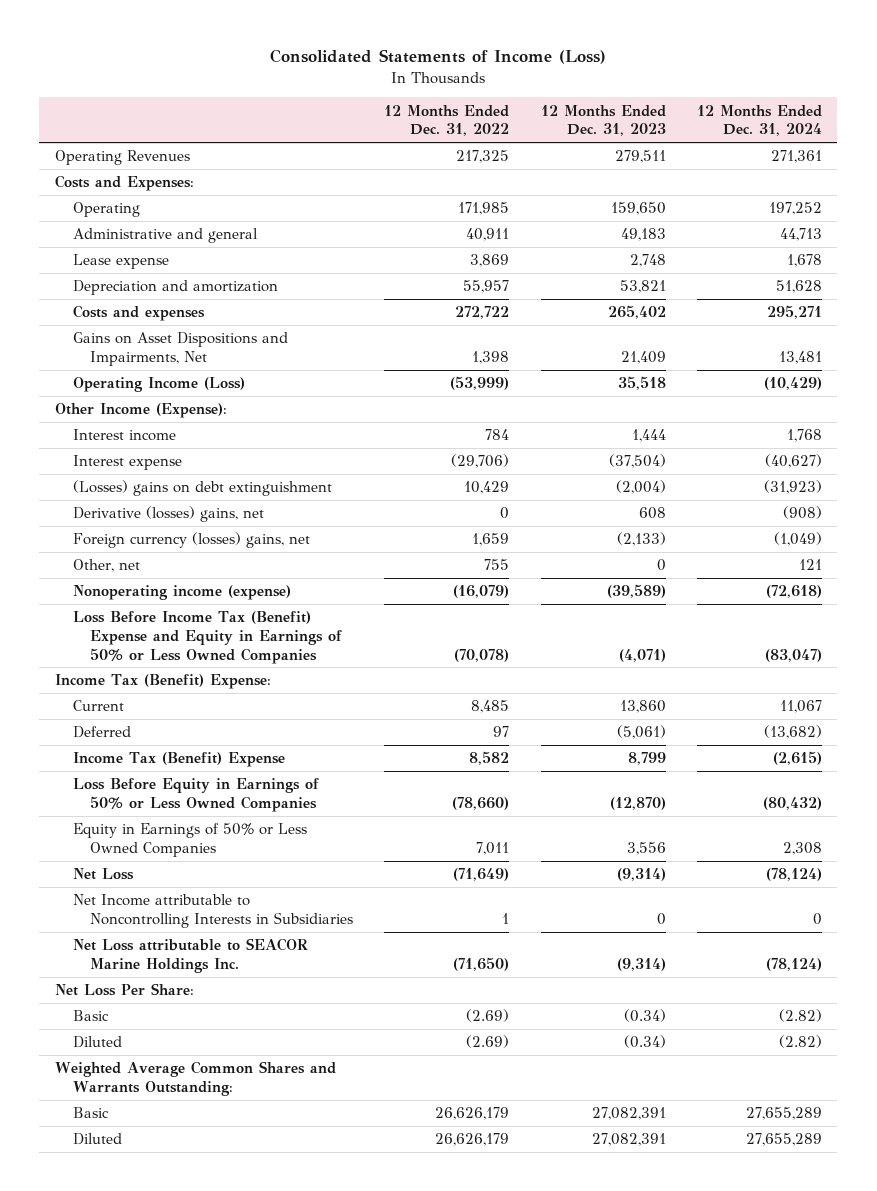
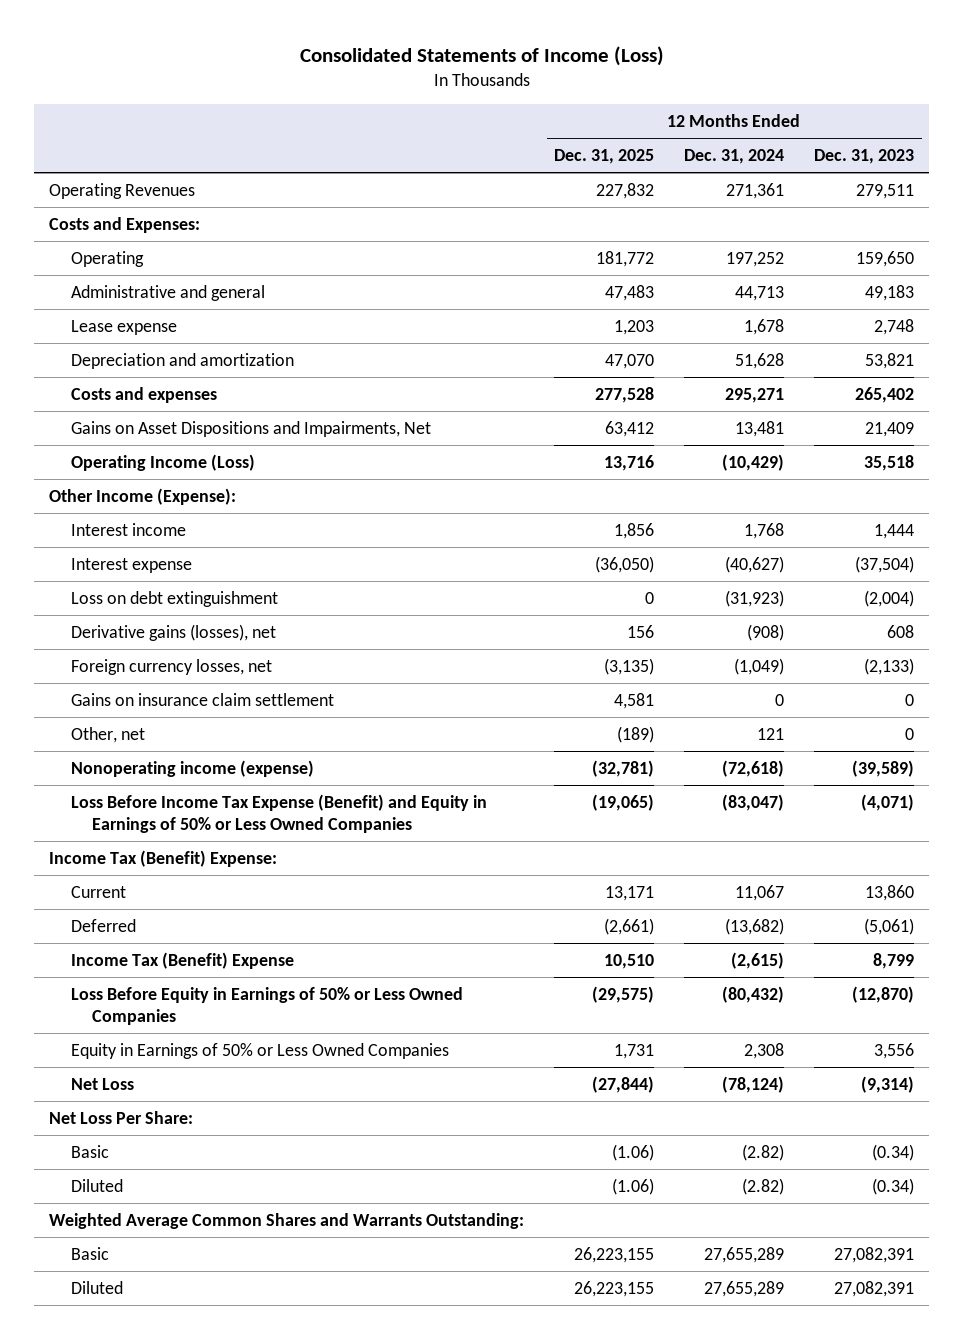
[384,104,510,137] 12 Months Ended Dec. 31, 2022 -> none
none -> [554,149,655,165] Dec. 31, 2025
[72,480,332,497] (Losses) gains on debt extinguishment -> [70,590,278,607] Loss on debt extinguishment
[72,506,264,523] Derivative (losses) gains, net -> [70,623,276,641] Derivative gains (losses), net
[72,532,310,549] Foreign currency (losses) gains, net -> [70,658,272,675] Foreign currency losses, net
none -> [70,692,334,706] Gains on insurance claim settlement
[72,611,343,664] Loss Before Income Tax (Benefit) Expense and Equity in Earnings of 50% or Less Owned Companies -> [70,793,487,834] Loss Before Income Tax Expense (Benefit) and Equity in Earnings of 50% or Less Owned Companies
[72,894,354,928] Net Income attributable to Noncontrolling Interests in Subsidiaries -> none
[72,938,308,973] Net Loss attributable to SEACOR Marine Holdings Inc. -> none

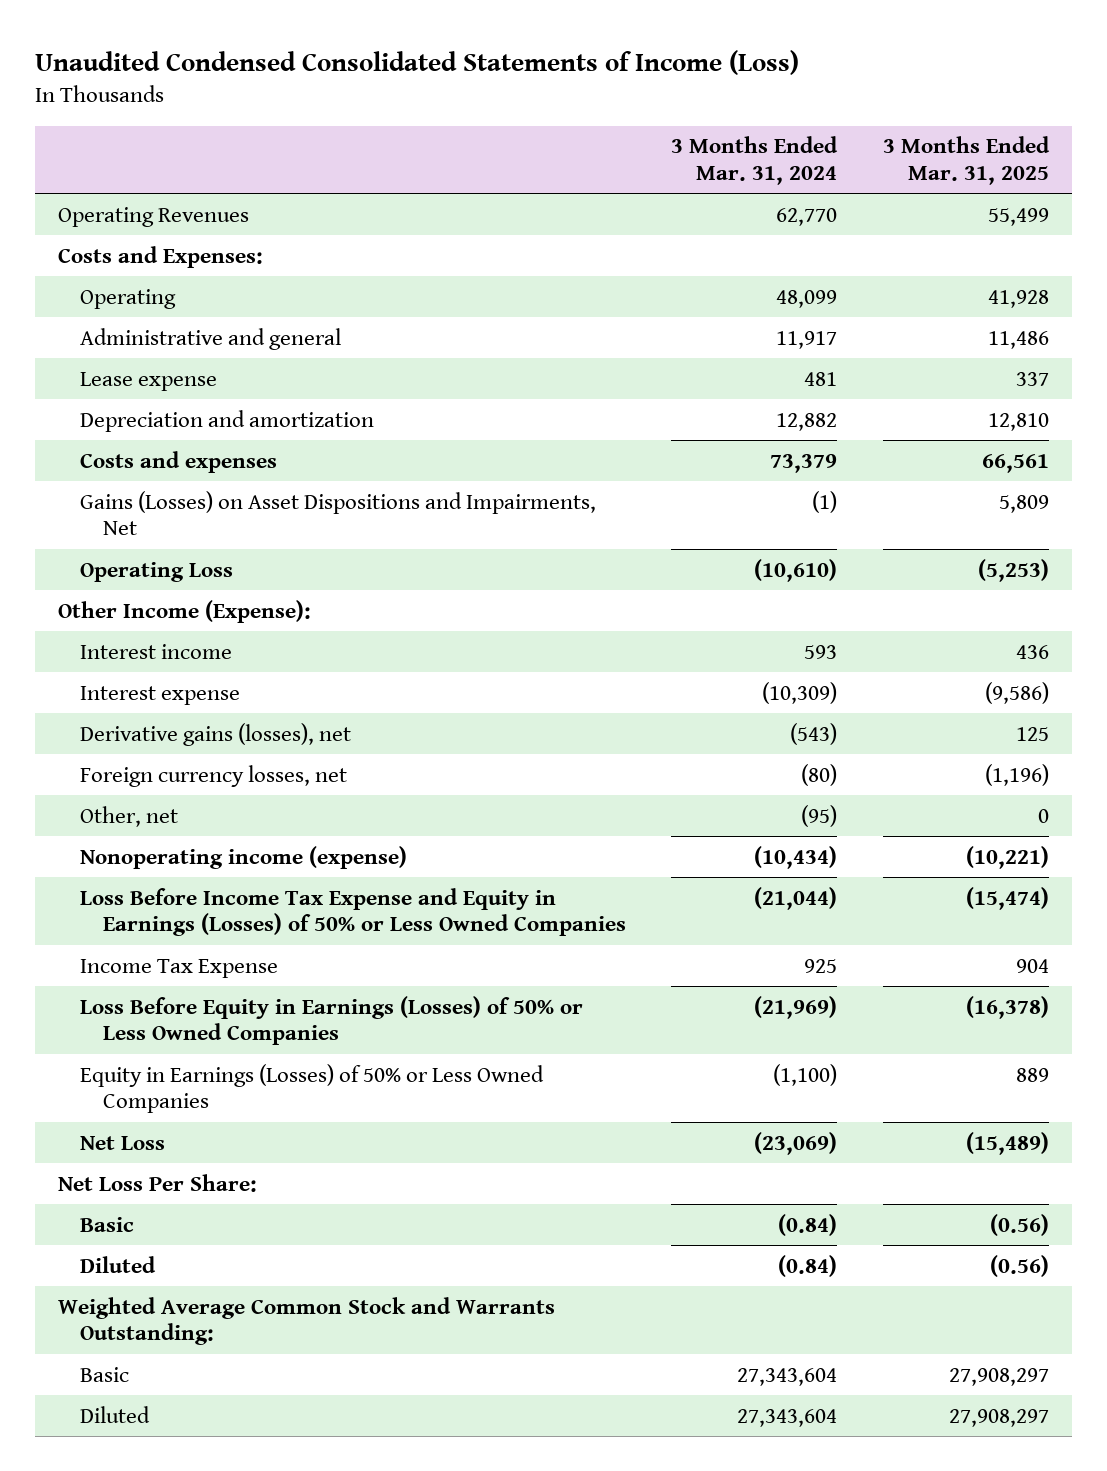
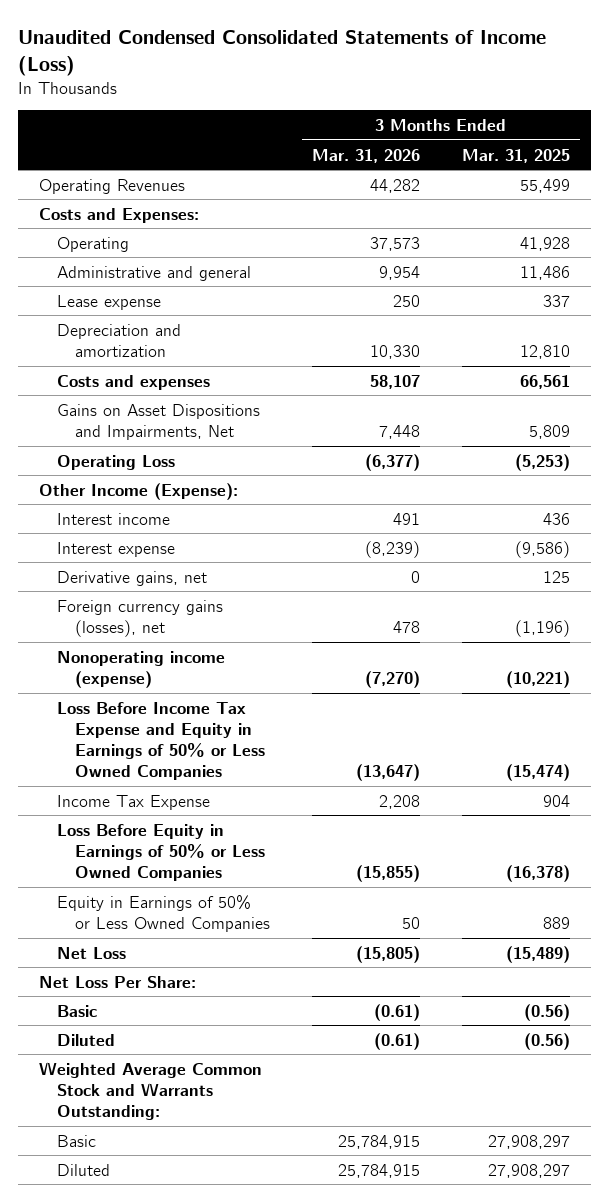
[671,136,839,186] 3 Months Ended Mar. 31, 2024 -> none
none -> [311,148,420,163] Mar. 31, 2026
[80,490,597,536] Gains (Losses) on Asset Dispositions and Impairments, Net -> [56,403,260,440] Gains on Asset Dispositions and Impairments, Net
[80,805,179,827] Other, net -> none
[80,722,352,746] Derivative gains (losses), net -> [56,570,207,586] Derivative gains, net
[80,764,348,787] Foreign currency losses, net -> [56,599,223,637] Foreign currency gains (losses), net
[80,887,626,937] Loss Before Income Tax Expense and Equity in Earnings (Losses) of 50% or Less Owned Companies -> [56,701,266,780] Loss Before Income Tax Expense and Equity in Earnings of 50% or Less Owned Companies
[80,995,584,1046] Loss Before Equity in Earnings (Losses) of 50% or Less Owned Companies -> [56,823,266,881] Loss Before Equity in Earnings of 50% or Less Owned Companies
[80,1063,545,1114] Equity in Earnings (Losses) of 50% or Less Owned Companies -> [56,894,271,932] Equity in Earnings of 50% or Less Owned Companies

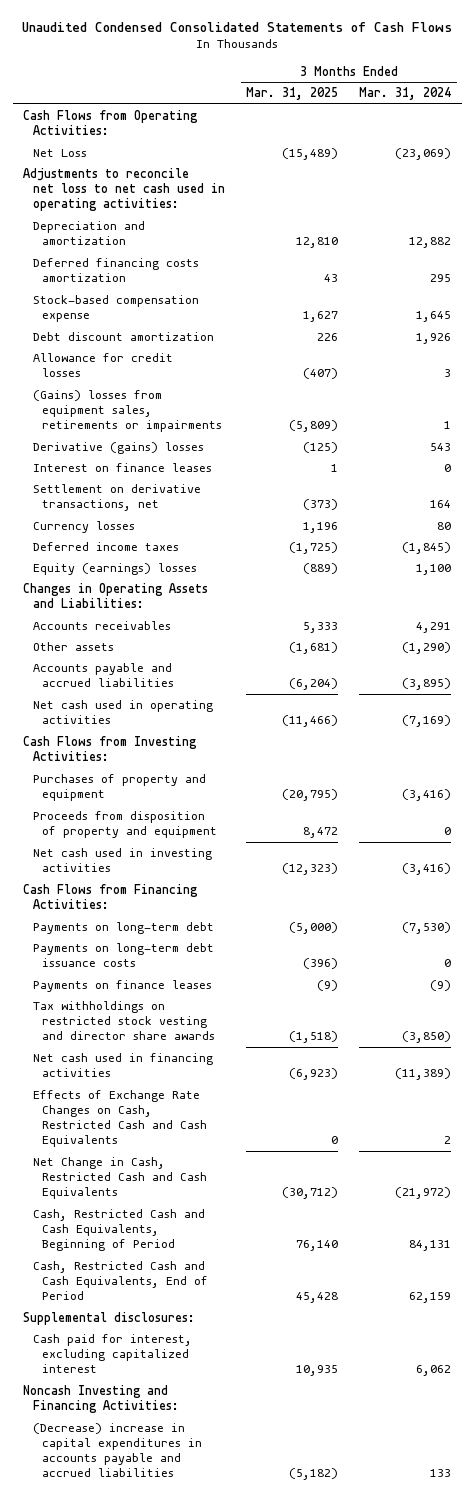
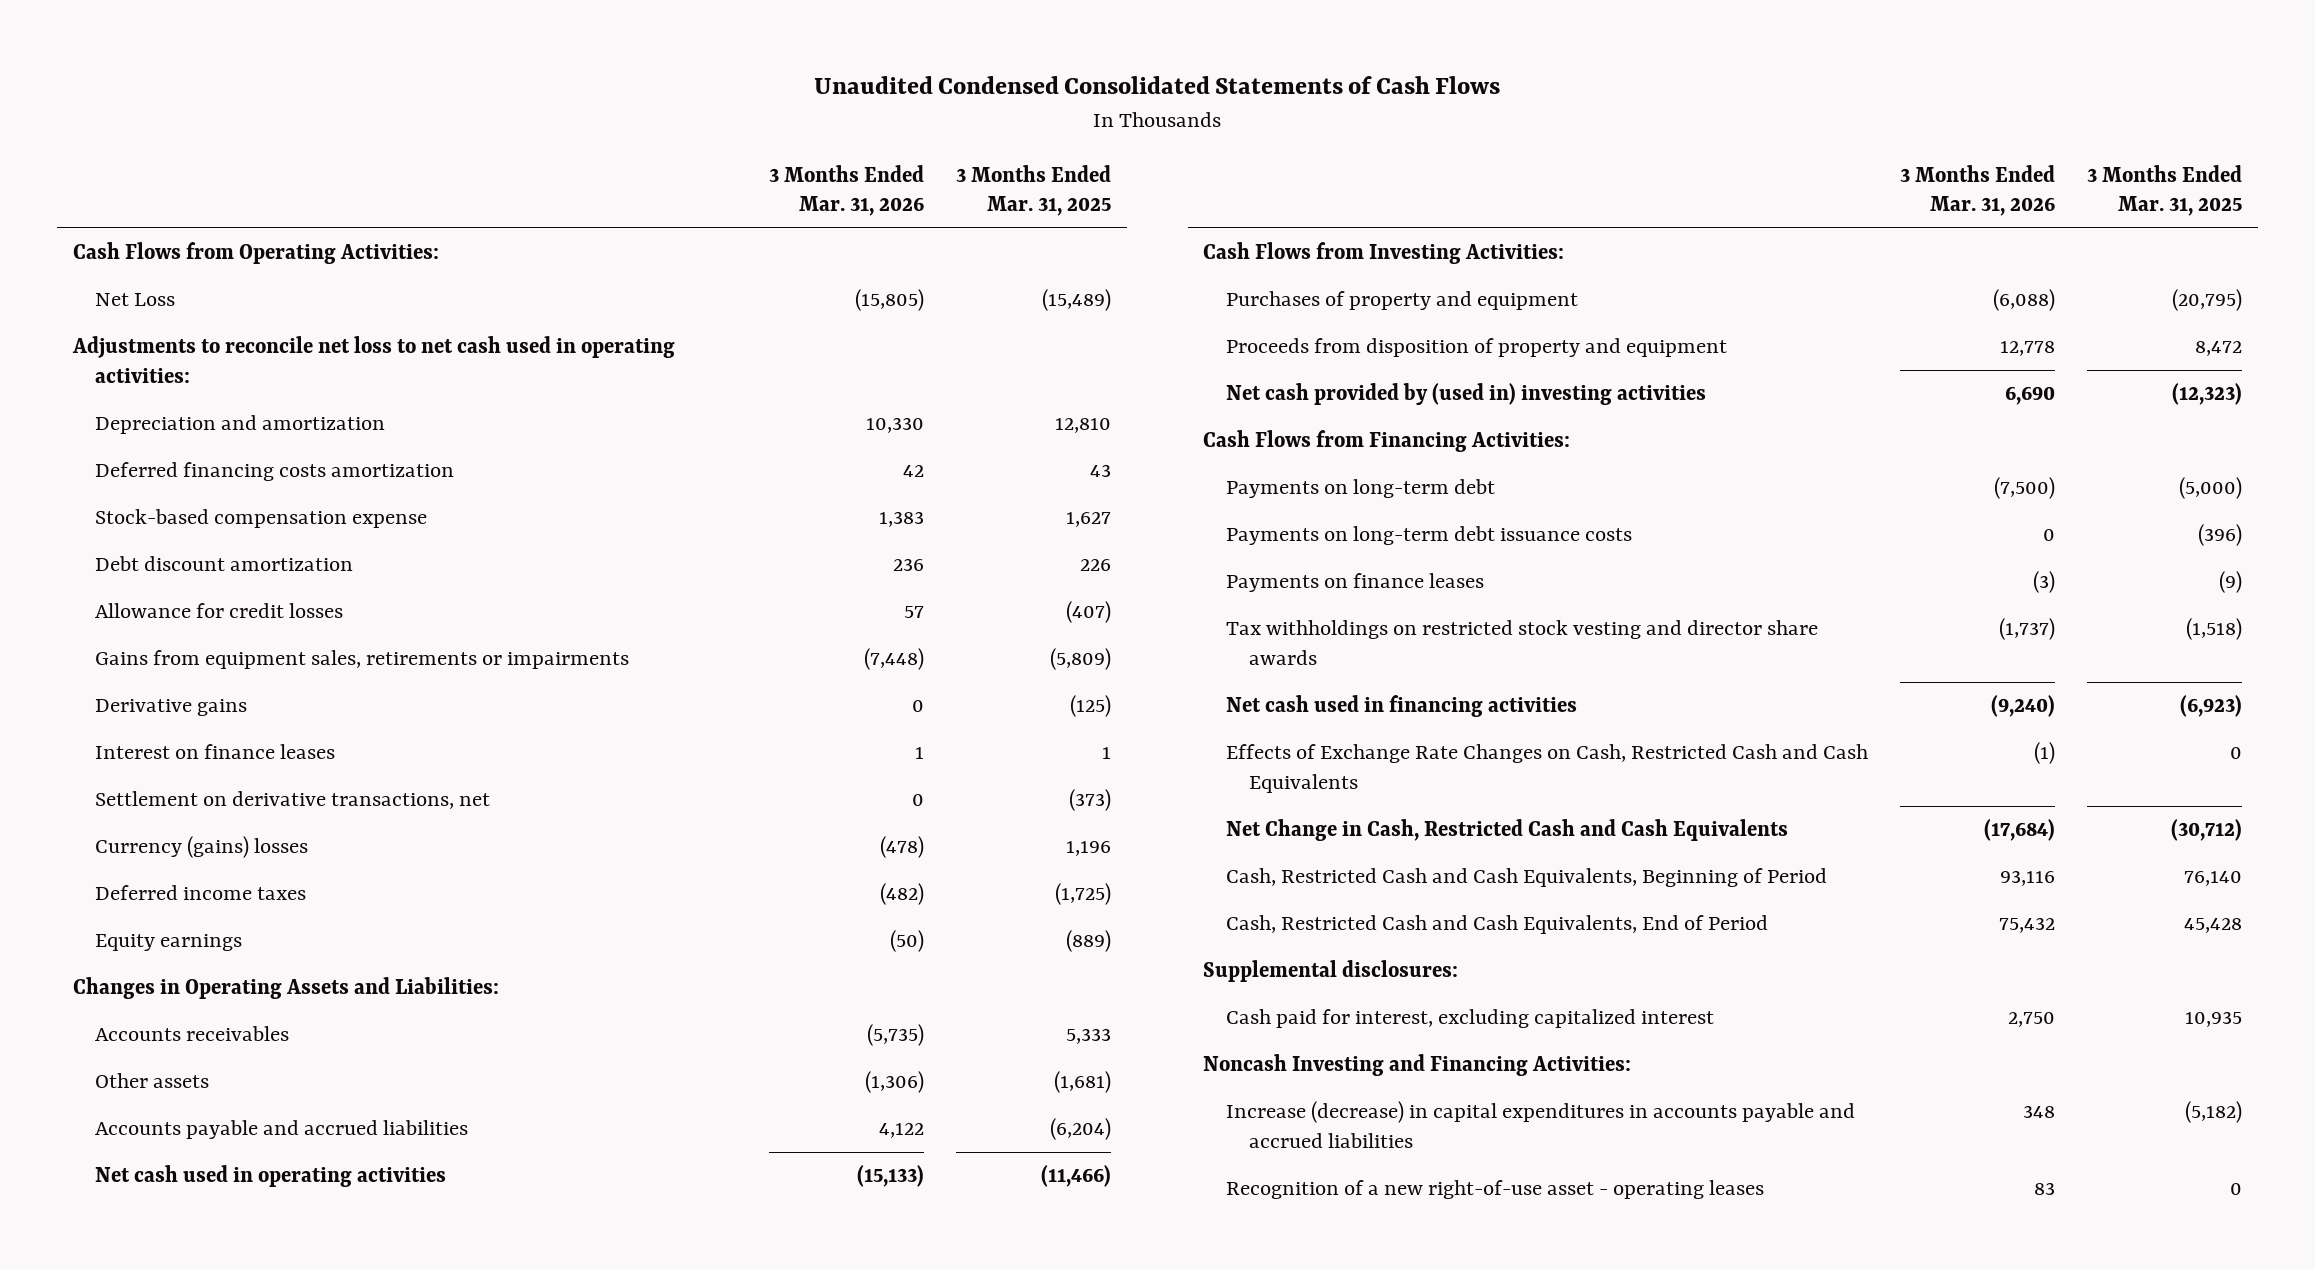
[359,87,452,101] Mar. 31, 2024 -> none
none -> [769,164,925,217] 3 Months Ended Mar. 31, 2026
[32,389,222,433] (Gains) losses from equipment sales, retirements or impairments -> [95,650,630,670] Gains from equipment sales, retirements or impairments
[32,441,204,454] Derivative (gains) losses -> [95,699,248,717] Derivative gains
[32,520,135,533] Currency losses -> [95,836,309,859] Currency (gains) losses
[32,562,197,575] Equity (earnings) losses -> [95,934,243,952] Equity earnings
[32,847,212,873] Net cash used in investing activities -> [1226,383,1707,406] Net cash provided by (used in) investing activities
[32,1422,202,1478] (Decrease) increase in capital expenditures in accounts payable and accrued liabilities -> [1226,1101,1856,1149] Increase (decrease) in capital expenditures in accounts payable and accrued liabilities
none -> [1226,1180,1765,1200] Recognition of a new right-of-use asset - operating leases

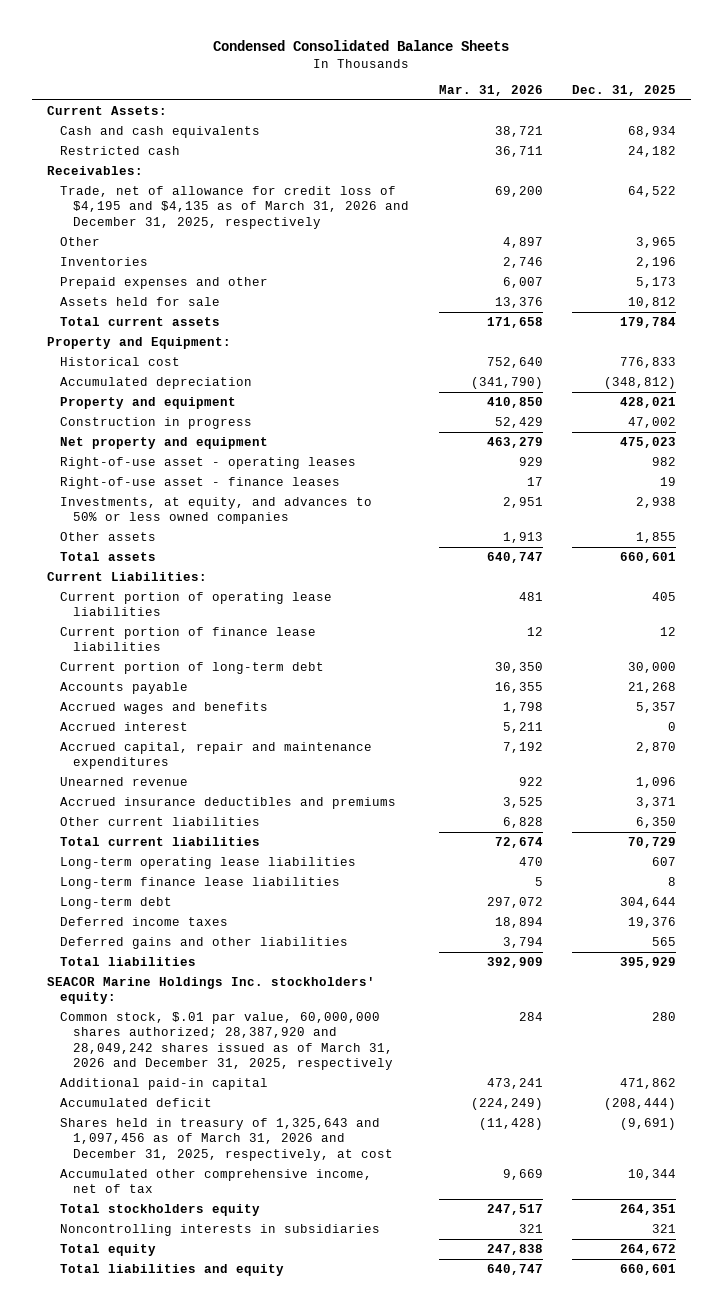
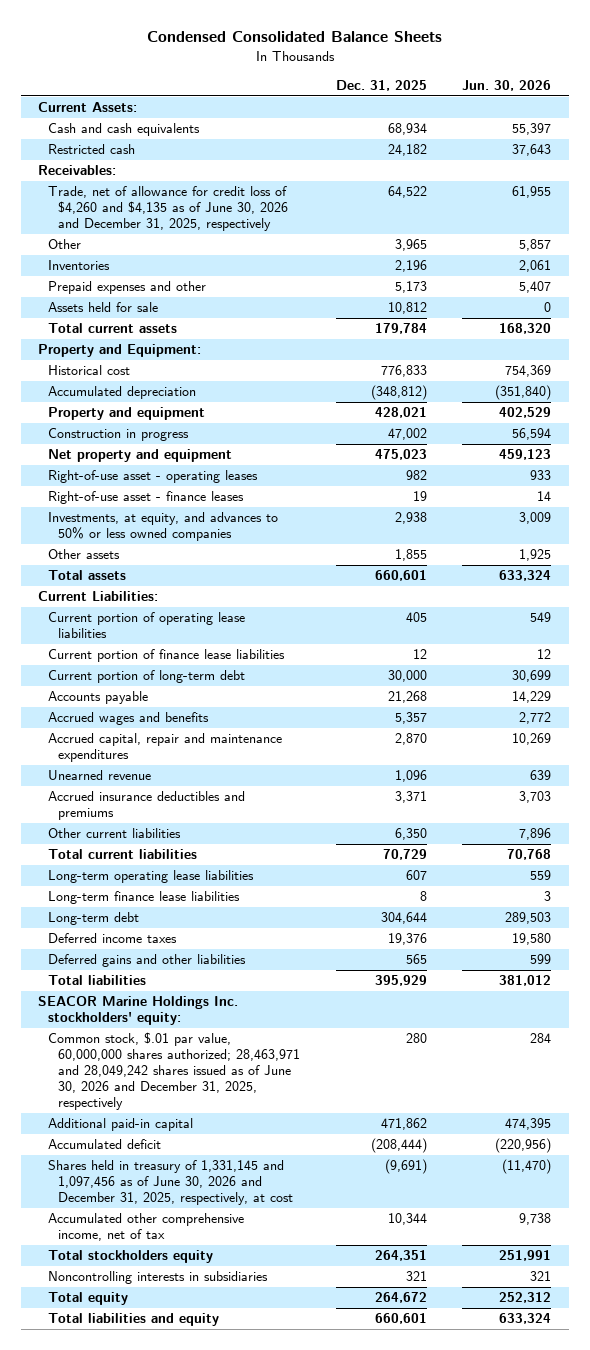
[438,84,543,96] Mar. 31, 2026 -> none
none -> [462,80,552,92] Jun. 30, 2026
[59,186,410,229] Trade, net of allowance for credit loss of $4,195 and $4,135 as of March 31, 2026 and December 31, 2025, respectively -> [48,186,289,232] Trade, net of allowance for credit loss of $4,260 and $4,135 as of June 30, 2026 and December 31, 2025, respectively
[59,722,188,732] Accrued interest -> none
[59,1012,394,1071] Common stock, $.01 par value, 60,000,000 shares authorized; 28,387,920 and 28,049,242 shares issued as of March 31, 2026 and December 31, 2025, respectively -> [48,1032,301,1111] Common stock, $.01 par value, 60,000,000 shares authorized; 28,463,971 and 28,049,242 shares issued as of June 30, 2026 and December 31, 2025, respectively
[59,1118,394,1161] Shares held in treasury of 1,325,643 and 1,097,456 as of March 31, 2026 and December 31, 2025, respectively, at cost -> [48,1160,294,1206] Shares held in treasury of 1,331,145 and 1,097,456 as of June 30, 2026 and December 31, 2025, respectively, at cost

